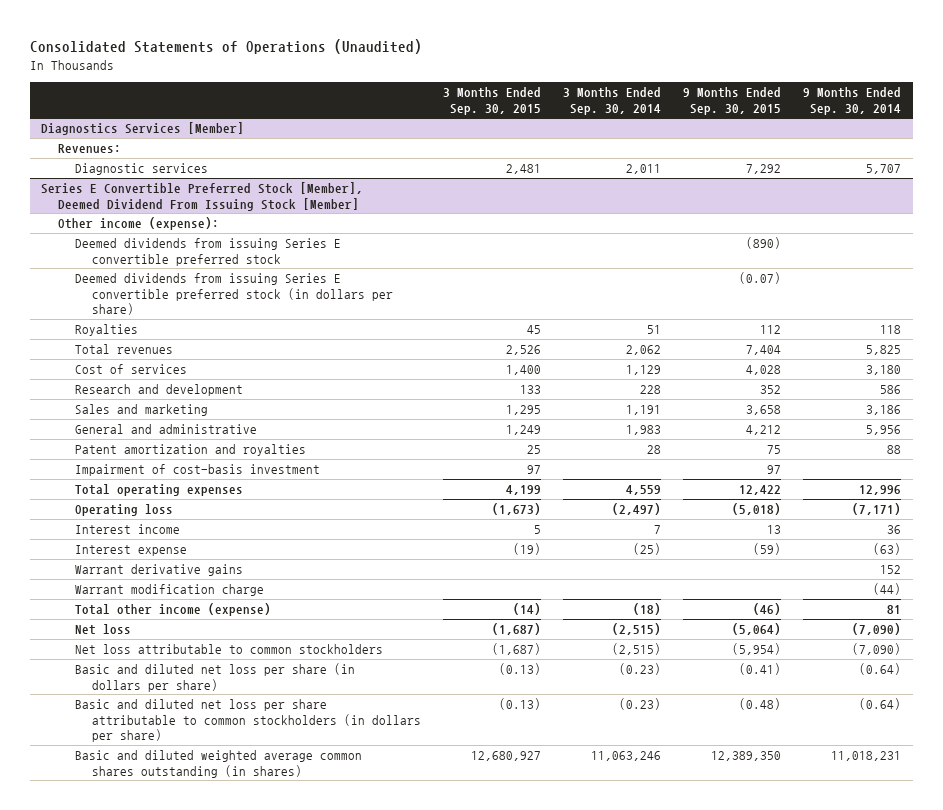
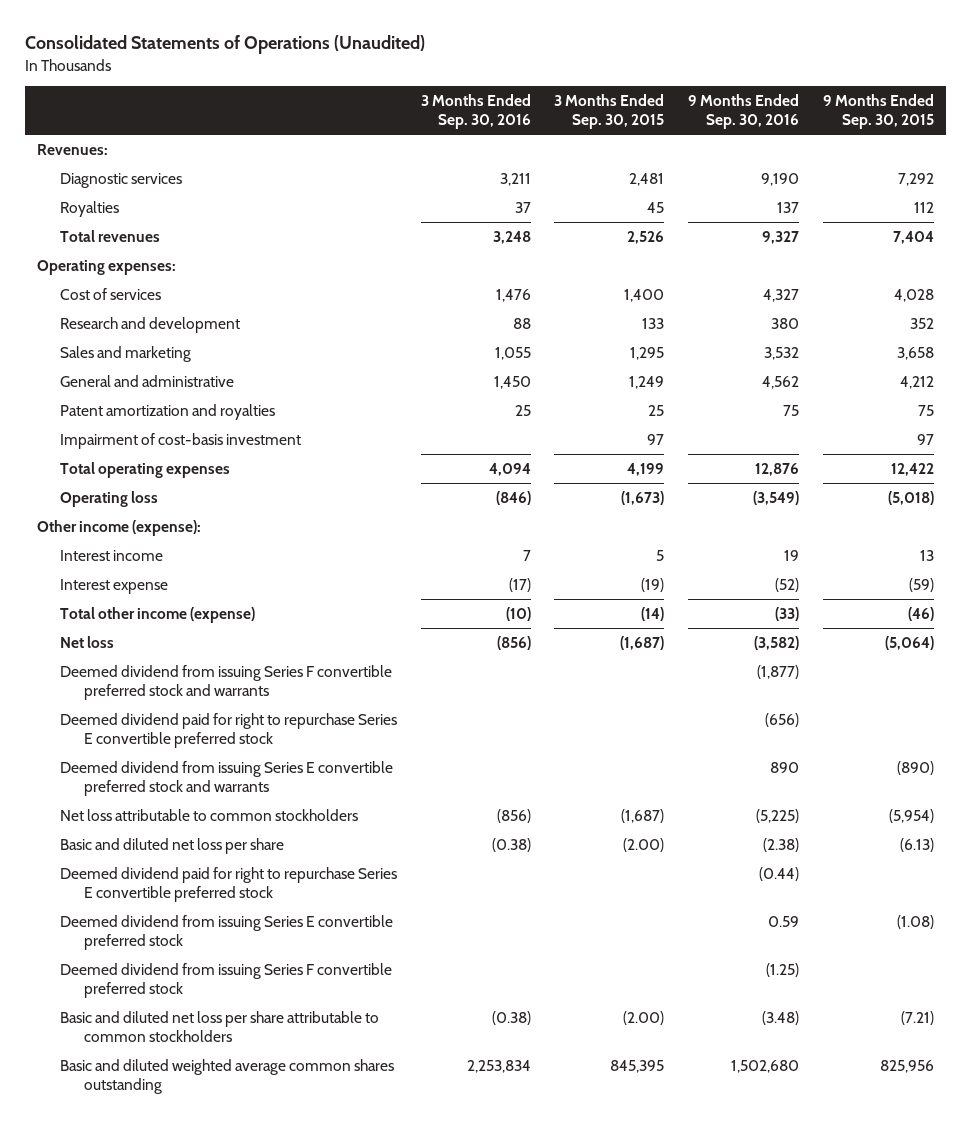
[563,87,662,115] 3 Months Ended Sep. 30, 2014 -> none
[803,87,902,115] 9 Months Ended Sep. 30, 2014 -> none
none -> [420,94,531,130] 3 Months Ended Sep. 30, 2016
none -> [688,94,800,130] 9 Months Ended Sep. 30, 2016
[41,122,245,136] Diagnostics Services [Member] -> none
[41,182,364,211] Series E Convertible Preferred Stock [Member], Deemed Dividend From Issuing Stock [Member] -> none
[58,217,220,231] Other income (expense): -> none
[74,238,341,266] Deemed dividends from issuing Series E convertible preferred stock -> none
[74,273,393,316] Deemed dividends from issuing Series E convertible preferred stock (in dollars per share) -> none
none -> [36,260,176,276] Operating expenses:
none -> [36,520,201,537] Other income (expense):
[74,564,243,577] Warrant derivative gains -> none
[74,584,264,597] Warrant modification charge -> none
none -> [60,665,393,700] Deemed dividend from issuing Series F convertible preferred stock and warrants
none -> [60,713,398,748] Deemed dividend paid for right to repurchase Series E convertible preferred stock
none -> [60,761,394,796] Deemed dividend from issuing Series E convertible preferred stock and warrants
[74,663,355,692] Basic and diluted net loss per share (in dollars per share) -> [60,838,285,855] Basic and diluted net loss per share
[498,663,541,676] (0.13) -> [623,838,665,853] (2.00)
[739,663,782,676] (0.41) -> [899,838,934,853] (6.13)
none -> [60,867,398,902] Deemed dividend paid for right to repurchase Series E convertible preferred stock
none -> [60,915,394,950] Deemed dividend from issuing Series E convertible preferred stock
none -> [60,963,393,998] Deemed dividend from issuing Series F convertible preferred stock
[74,699,421,743] Basic and diluted net loss per share attributable to common stockholders (in dollars per share) -> [60,1011,380,1042] Basic and diluted net loss per share attributable to common stockholders
[498,698,541,711] (0.13) -> [623,1011,665,1026] (2.00)
[739,698,782,711] (0.48) -> [900,1011,934,1026] (7.21)
[74,750,362,778] Basic and diluted weighted average common shares outstanding (in shares) -> [60,1059,395,1094] Basic and diluted weighted average common shares outstanding
[470,751,541,762] 12,680,927 -> [610,1060,665,1074] 845,395
[711,751,782,762] 12,389,350 -> [879,1060,934,1074] 825,956

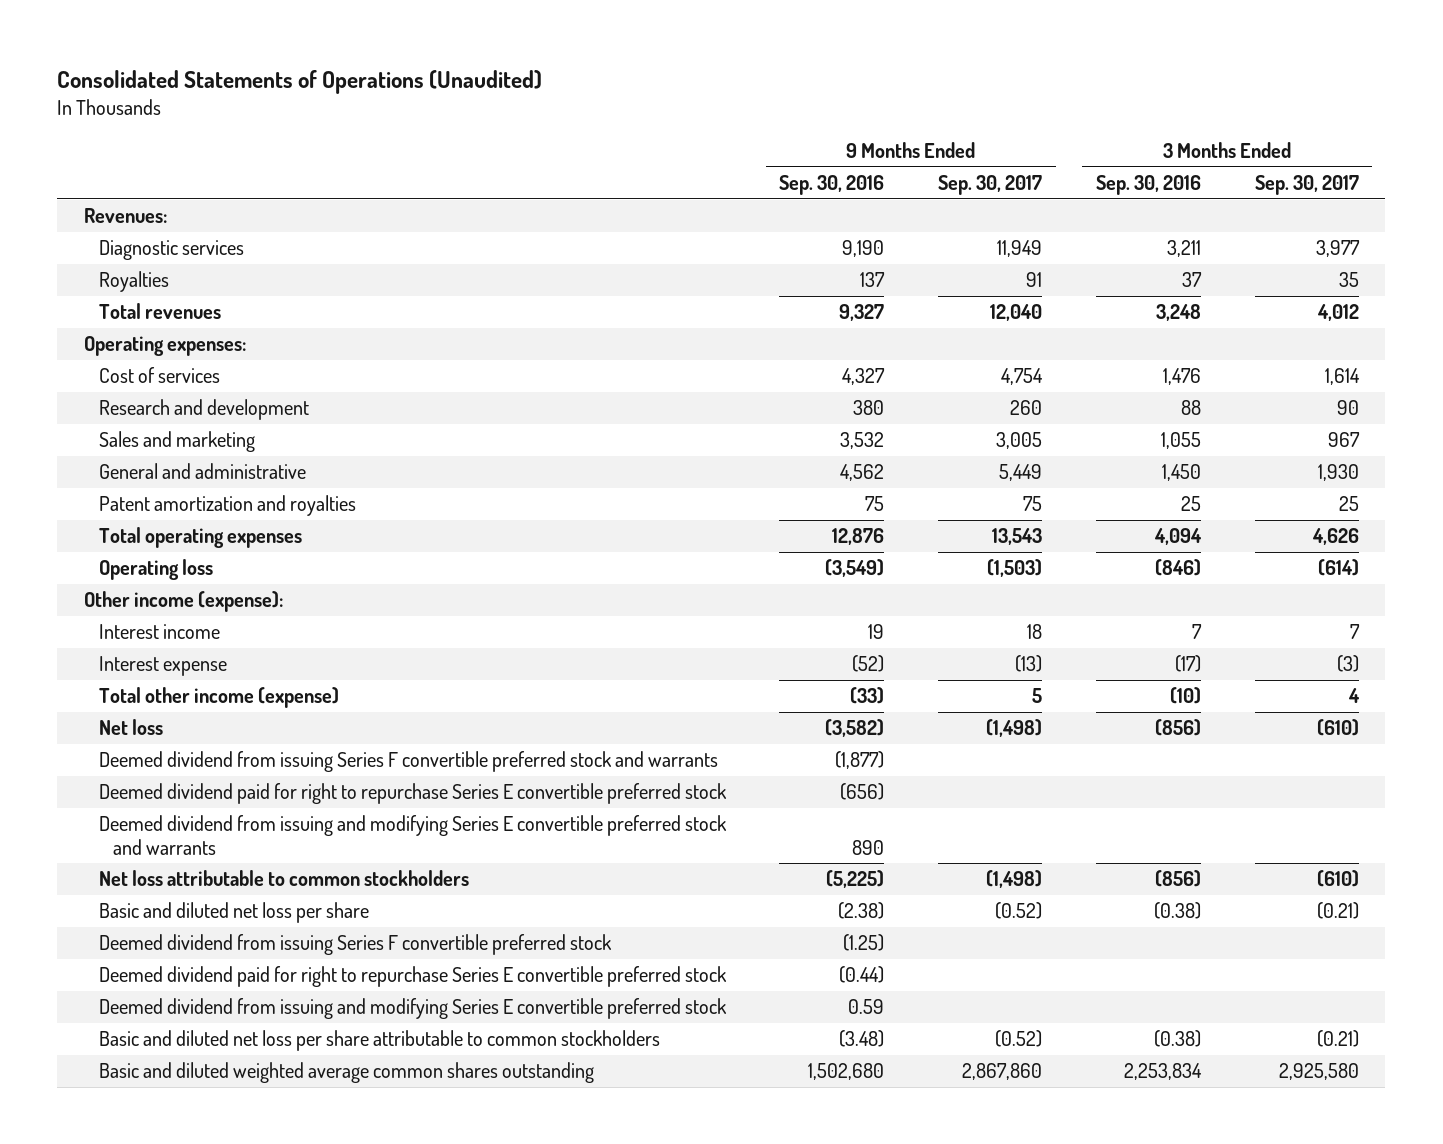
[554,94,665,130] 3 Months Ended Sep. 30, 2015 -> none
[822,94,934,130] 9 Months Ended Sep. 30, 2015 -> none
none -> [938,174,1043,195] Sep. 30, 2017
none -> [1254,174,1359,195] Sep. 30, 2017
[60,433,302,450] Impairment of cost-basis investment -> none
[60,761,394,796] Deemed dividend from issuing Series E convertible preferred stock and warrants -> [98,815,727,855] Deemed dividend from issuing and modifying Series E convertible preferred stock and warrants
[60,915,394,950] Deemed dividend from issuing Series E convertible preferred stock -> none
[60,867,398,902] Deemed dividend paid for right to repurchase Series E convertible preferred stock -> [98,966,727,988] Deemed dividend paid for right to repurchase Series E convertible preferred stock
none -> [98,998,727,1020] Deemed dividend from issuing and modifying Series E convertible preferred stock

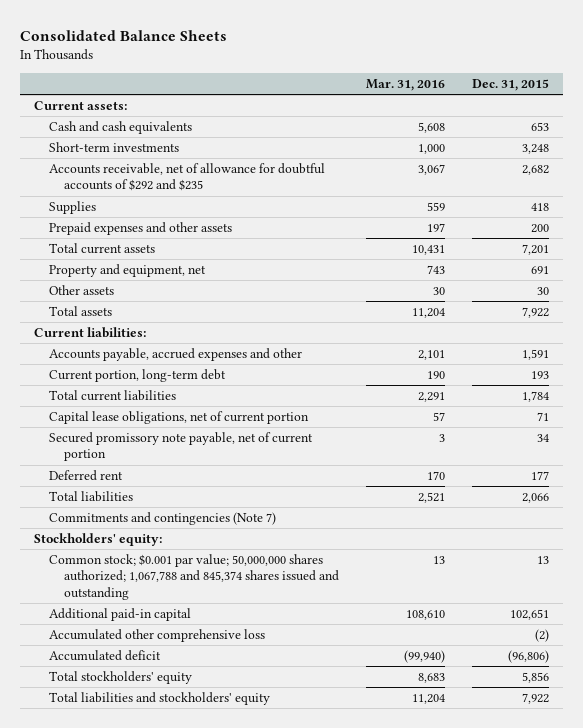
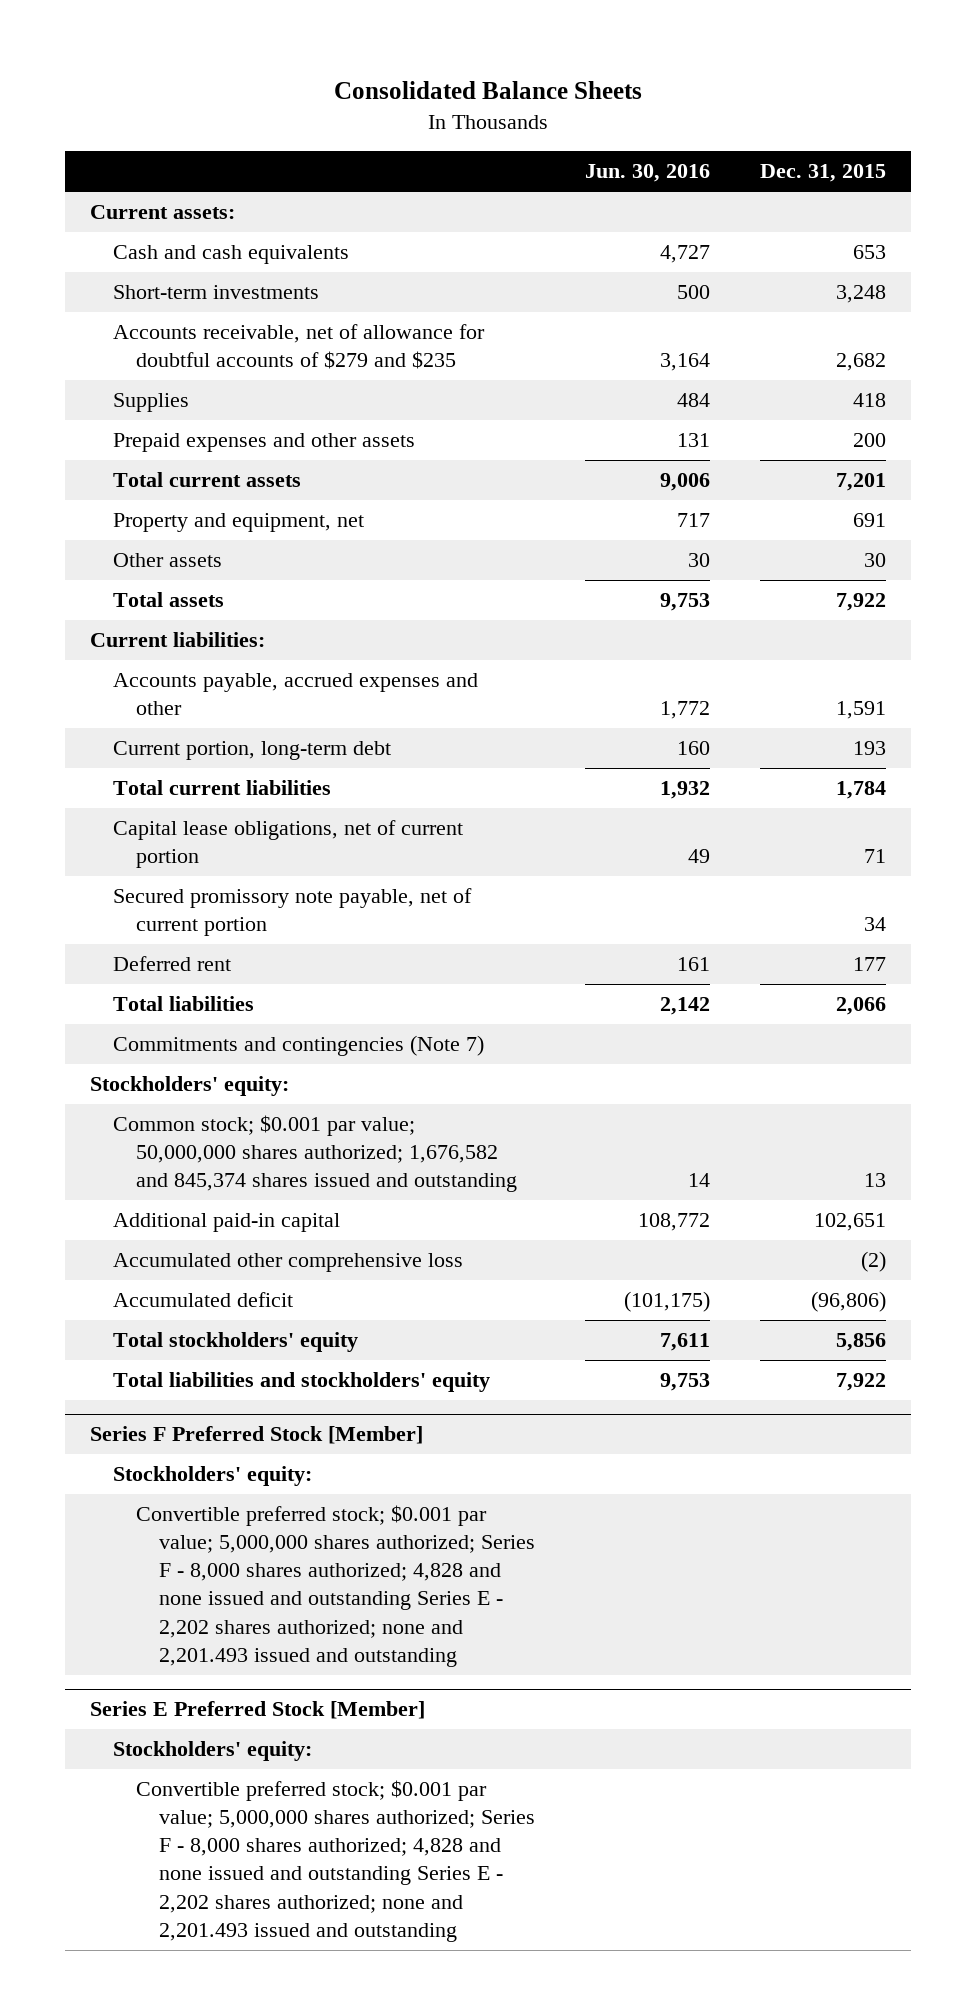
[366,78,446,91] Mar. 31, 2016 -> none
none -> [584,164,710,183] Jun. 30, 2016
[48,163,325,192] Accounts receivable, net of allowance for doubtful accounts of $292 and $235 -> [113,324,486,370] Accounts receivable, net of allowance for doubtful accounts of $279 and $235
[48,554,340,600] Common stock; $0.001 par value; 50,000,000 shares authorized; 1,067,788 and 845,374 shares issued and outstanding -> [113,1115,517,1193] Common stock; $0.001 par value; 50,000,000 shares authorized; 1,676,582 and 845,374 shares issued and outstanding
none -> [90,1426,424,1445] Series F Preferred Stock [Member]
none -> [113,1466,313,1487] Stockholders' equity:
none -> [135,1505,535,1667] Convertible preferred stock; $0.001 par value; 5,000,000 shares authorized; Series F - 8,000 shares authorized; 4,828 and none issued and outstanding Series E - 2,202 shares authorized; none and 2,201.493 issued and outstanding
none -> [90,1701,426,1720] Series E Preferred Stock [Member]
none -> [113,1741,313,1762] Stockholders' equity:
none -> [135,1780,535,1942] Convertible preferred stock; $0.001 par value; 5,000,000 shares authorized; Series F - 8,000 shares authorized; 4,828 and none issued and outstanding Series E - 2,202 shares authorized; none and 2,201.493 issued and outstanding

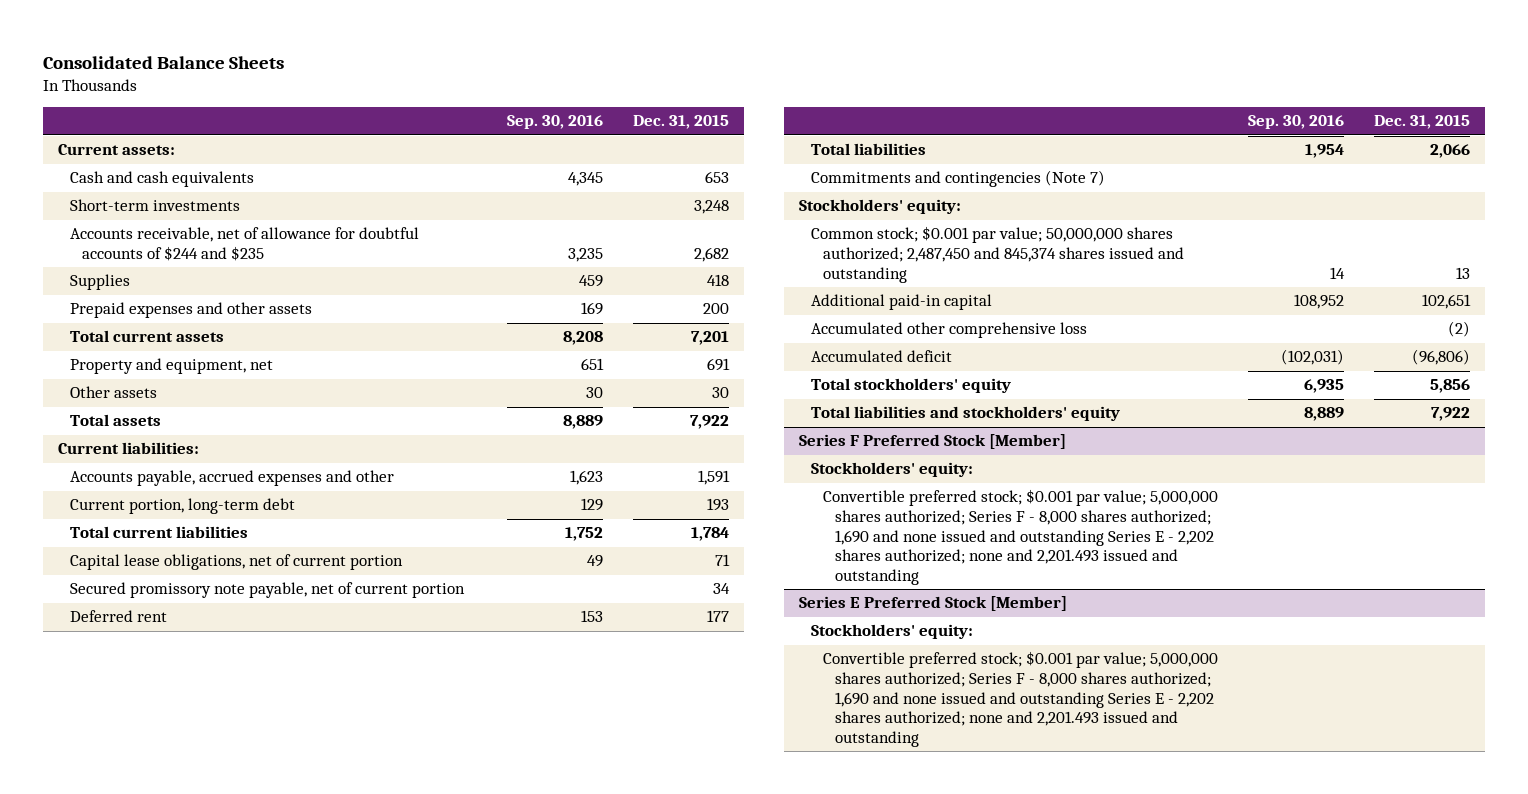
[584,164,710,183] Jun. 30, 2016 -> none
none -> [506,115,603,130] Sep. 30, 2016
[113,324,486,370] Accounts receivable, net of allowance for doubtful accounts of $279 and $235 -> [70,227,420,262] Accounts receivable, net of allowance for doubtful accounts of $244 and $235
[113,1115,517,1193] Common stock; $0.001 par value; 50,000,000 shares authorized; 1,676,582 and 845,374 shares issued and outstanding -> [811,226,1185,283] Common stock; $0.001 par value; 50,000,000 shares authorized; 2,487,450 and 845,374 shares issued and outstanding
[135,1505,535,1667] Convertible preferred stock; $0.001 par value; 5,000,000 shares authorized; Series F - 8,000 shares authorized; 4,828 and none issued and outstanding Series E - 2,202 shares authorized; none and 2,201.493 issued and outstanding -> [823,489,1219,586] Convertible preferred stock; $0.001 par value; 5,000,000 shares authorized; Series F - 8,000 shares authorized; 1,690 and none issued and outstanding Series E - 2,202 shares authorized; none and 2,201.493 issued and outstanding
[135,1780,535,1942] Convertible preferred stock; $0.001 par value; 5,000,000 shares authorized; Series F - 8,000 shares authorized; 4,828 and none issued and outstanding Series E - 2,202 shares authorized; none and 2,201.493 issued and outstanding -> [823,651,1219,748] Convertible preferred stock; $0.001 par value; 5,000,000 shares authorized; Series F - 8,000 shares authorized; 1,690 and none issued and outstanding Series E - 2,202 shares authorized; none and 2,201.493 issued and outstanding

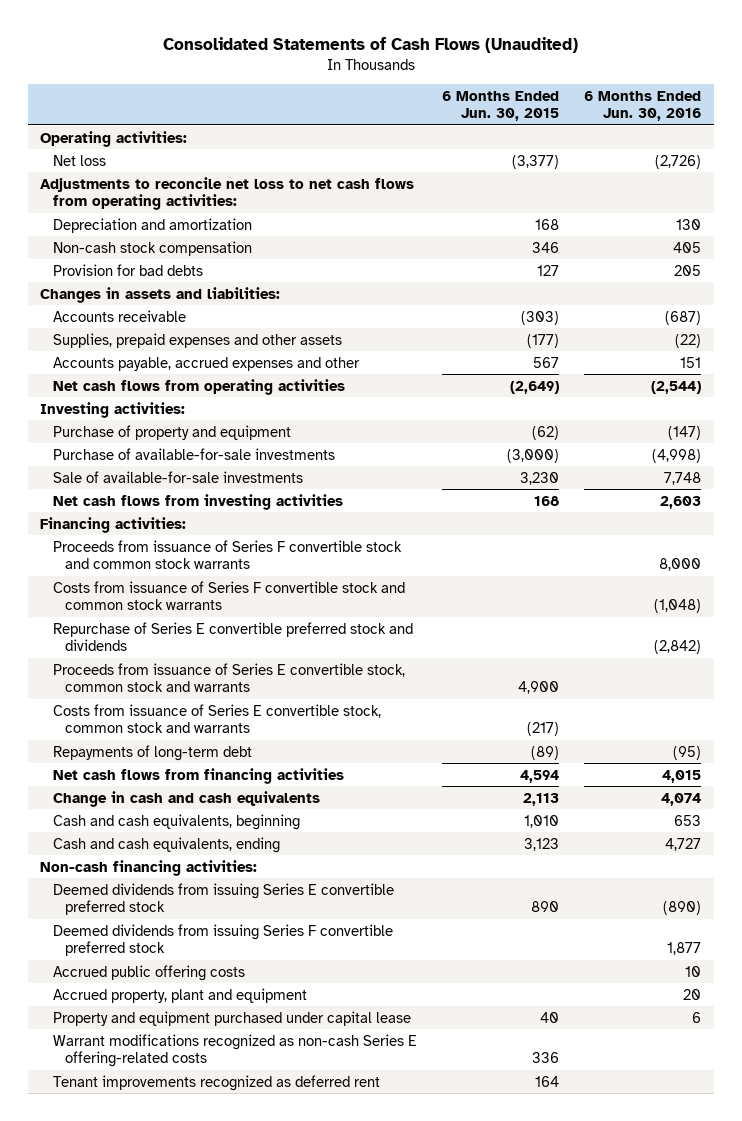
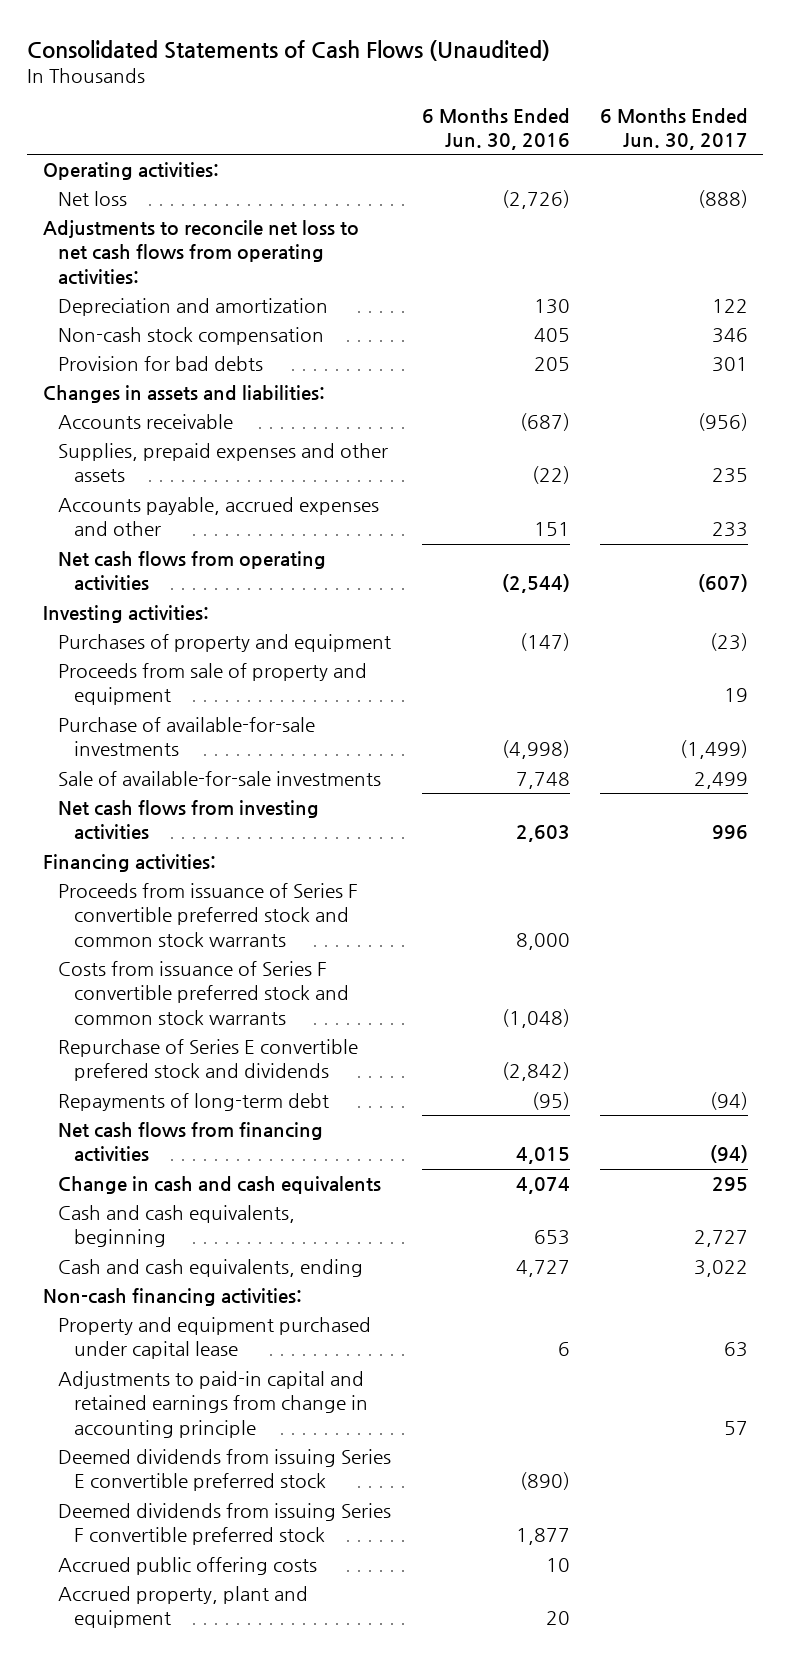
[442,90,560,121] 6 Months Ended Jun. 30, 2015 -> none
none -> [600,108,749,151] 6 Months Ended Jun. 30, 2017
[52,424,291,440] Purchase of property and equipment -> [58,634,392,653] Purchases of property and equipment
none -> [58,663,368,706] Proceeds from sale of property and equipment
[52,662,405,693] Proceeds from issuance of Series E convertible stock, common stock and warrants -> none
[52,703,381,734] Costs from issuance of Series E convertible stock, common stock and warrants -> none
[52,539,402,570] Proceeds from issuance of Series F convertible stock and common stock warrants -> [58,883,359,947] Proceeds from issuance of Series F convertible preferred stock and common stock warrants
[52,580,405,611] Costs from issuance of Series F convertible stock and common stock warrants -> [58,961,349,1025] Costs from issuance of Series F convertible preferred stock and common stock warrants
[52,621,413,652] Repurchase of Series E convertible preferred stock and dividends -> [58,1039,359,1082] Repurchase of Series E convertible prefered stock and dividends
[52,1010,411,1026] Property and equipment purchased under capital lease -> [58,1317,372,1360] Property and equipment purchased under capital lease
none -> [58,1371,368,1438] Adjustments to paid-in capital and retained earnings from change in accounting principle
[52,1033,417,1068] Warrant modifications recognized as non-cash Series E offering-related costs -> none
[52,1074,380,1091] Tenant improvements recognized as deferred rent -> none

